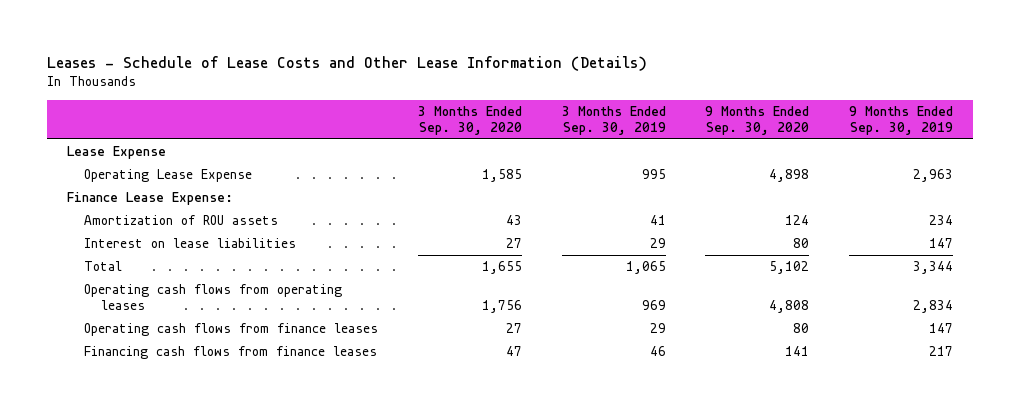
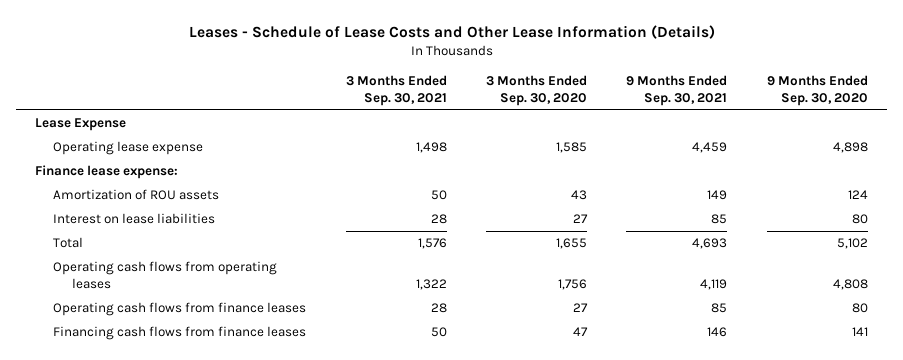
[561,106,666,136] 3 Months Ended Sep. 30, 2019 -> none
[849,106,954,136] 9 Months Ended Sep. 30, 2019 -> none
none -> [345,75,447,106] 3 Months Ended Sep. 30, 2021
none -> [626,75,728,106] 9 Months Ended Sep. 30, 2021
[83,168,252,182] Operating Lease Expense -> [53,141,204,156] Operating lease expense
[66,191,233,205] Finance Lease Expense: -> [35,165,179,180] Finance lease expense:

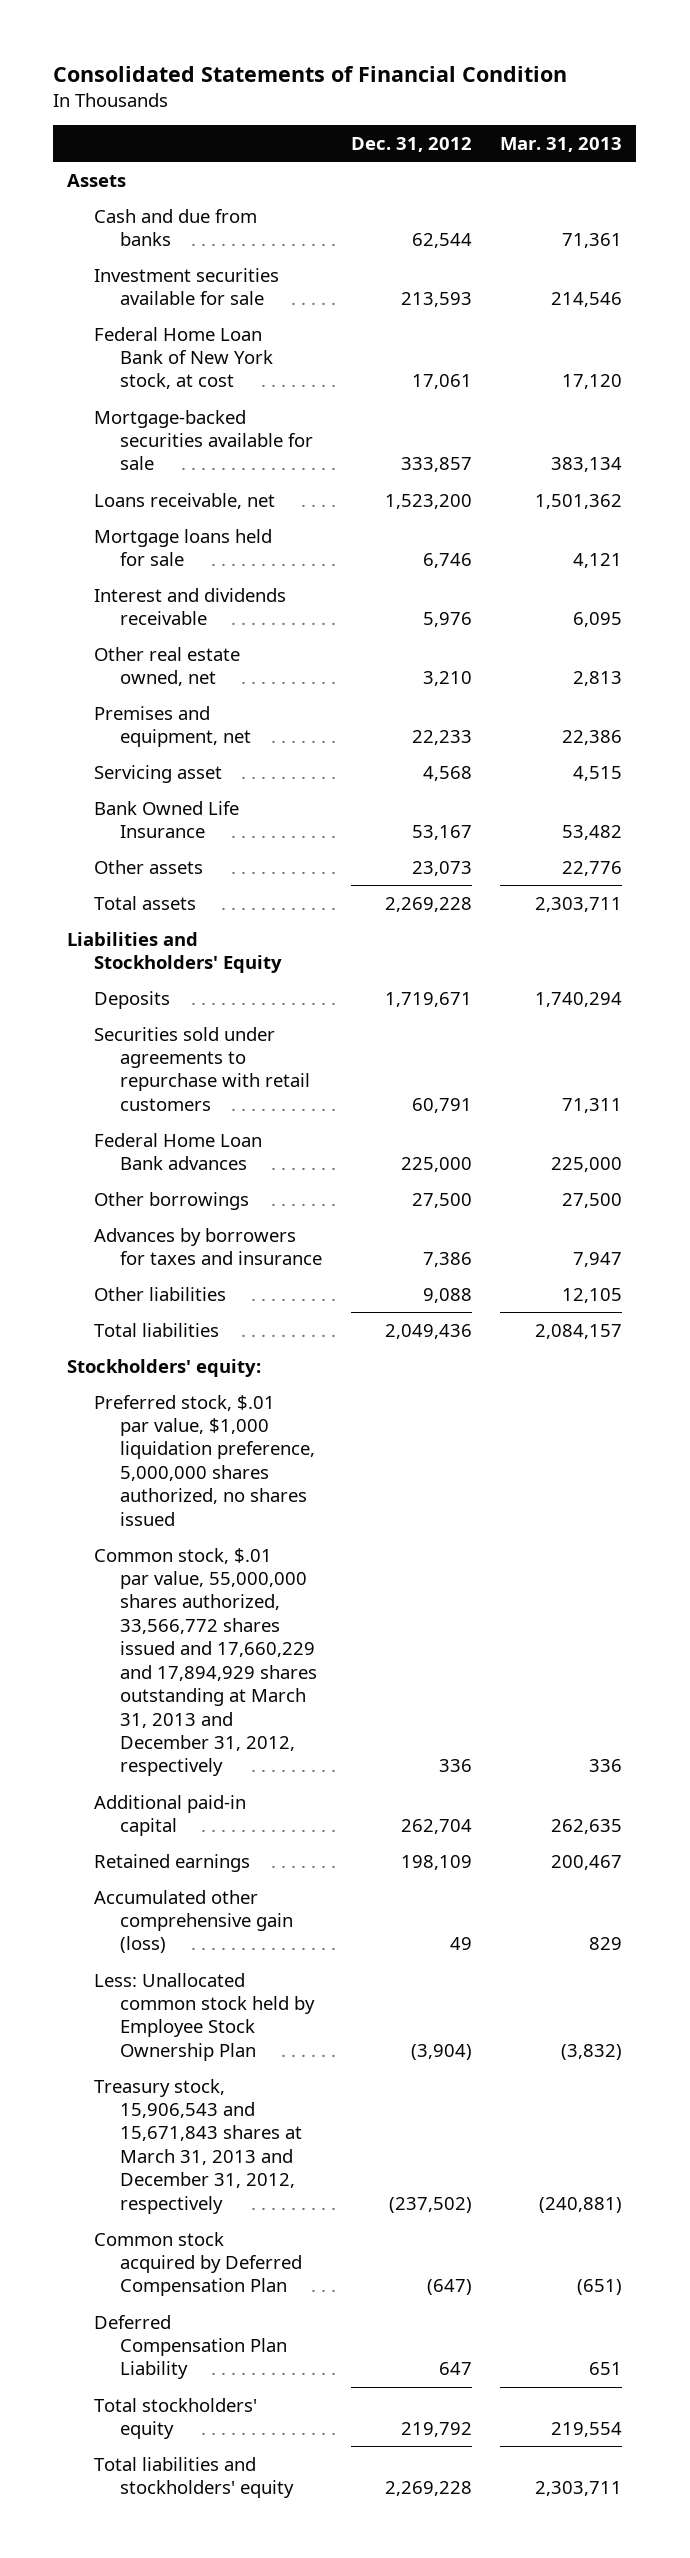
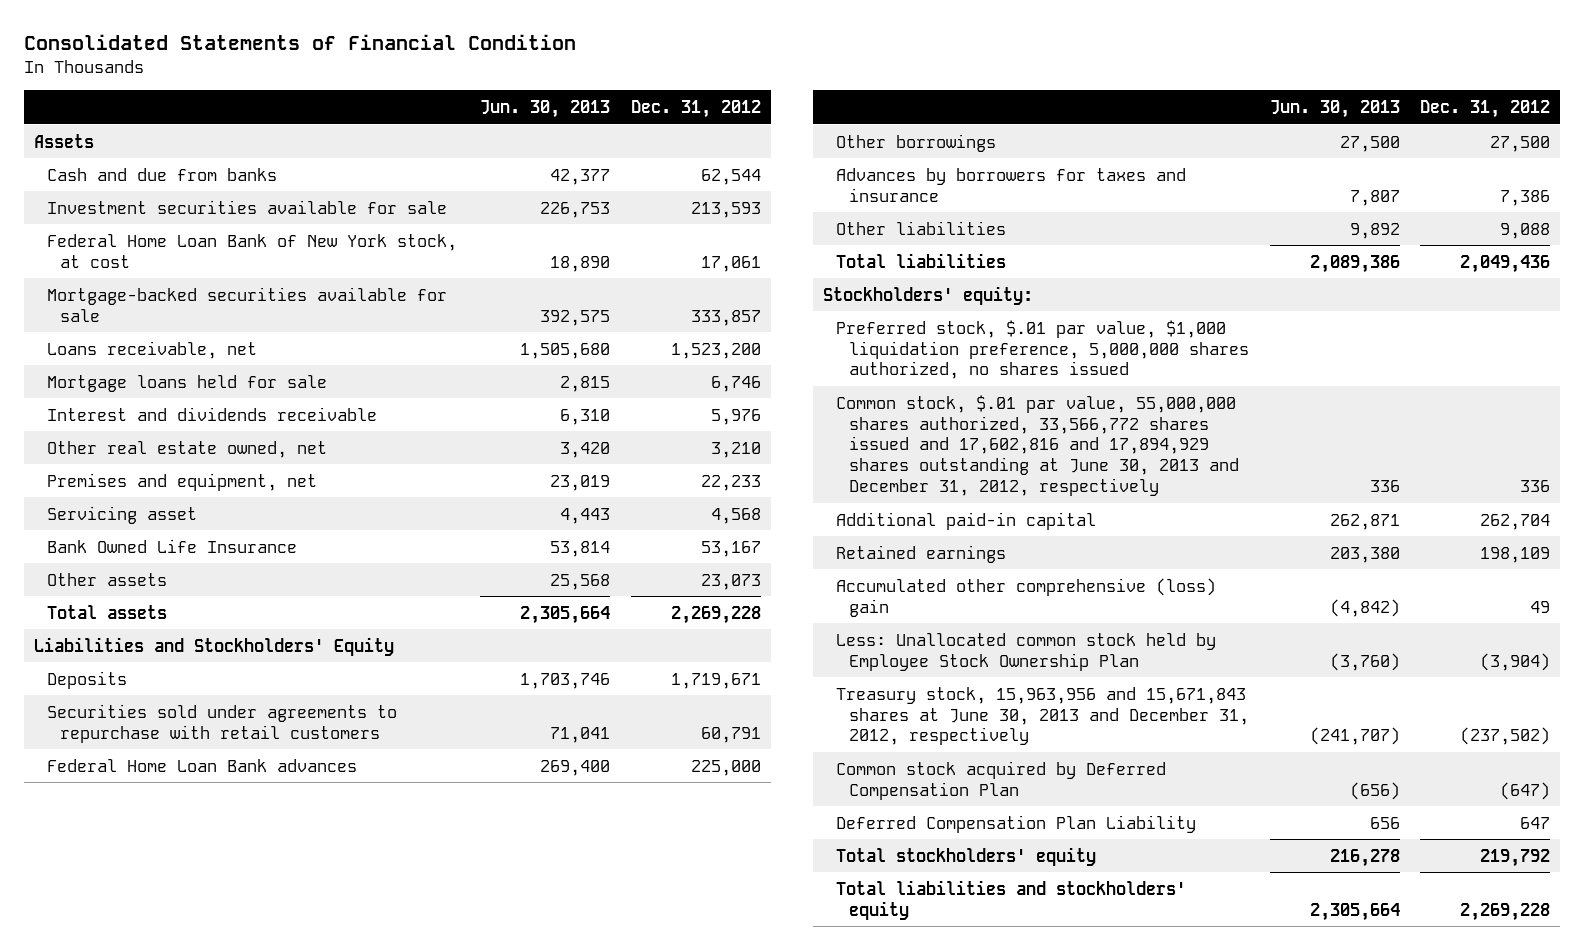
[500,137,623,153] Mar. 31, 2013 -> none
none -> [480,100,611,119] Jun. 30, 2013
[93,1547,318,1777] Common stock, $.01 par value, 55,000,000 shares authorized, 33,566,772 shares issued and 17,660,229 and 17,894,929 shares outstanding at March 31, 2013 and December 31, 2012, respectively -> [836,394,1240,497] Common stock, $.01 par value, 55,000,000 shares authorized, 33,566,772 shares issued and 17,602,816 and 17,894,929 shares outstanding at June 30, 2013 and December 31, 2012, respectively
[93,1889,294,1954] Accumulated other comprehensive gain (loss) -> [836,577,1217,617] Accumulated other comprehensive (loss) gain
[93,2078,303,2214] Treasury stock, 15,906,543 and 15,671,843 shares at March 31, 2013 and December 31, 2012, respectively -> [836,686,1250,746] Treasury stock, 15,963,956 and 15,671,843 shares at June 30, 2013 and December 31, 2012, respectively

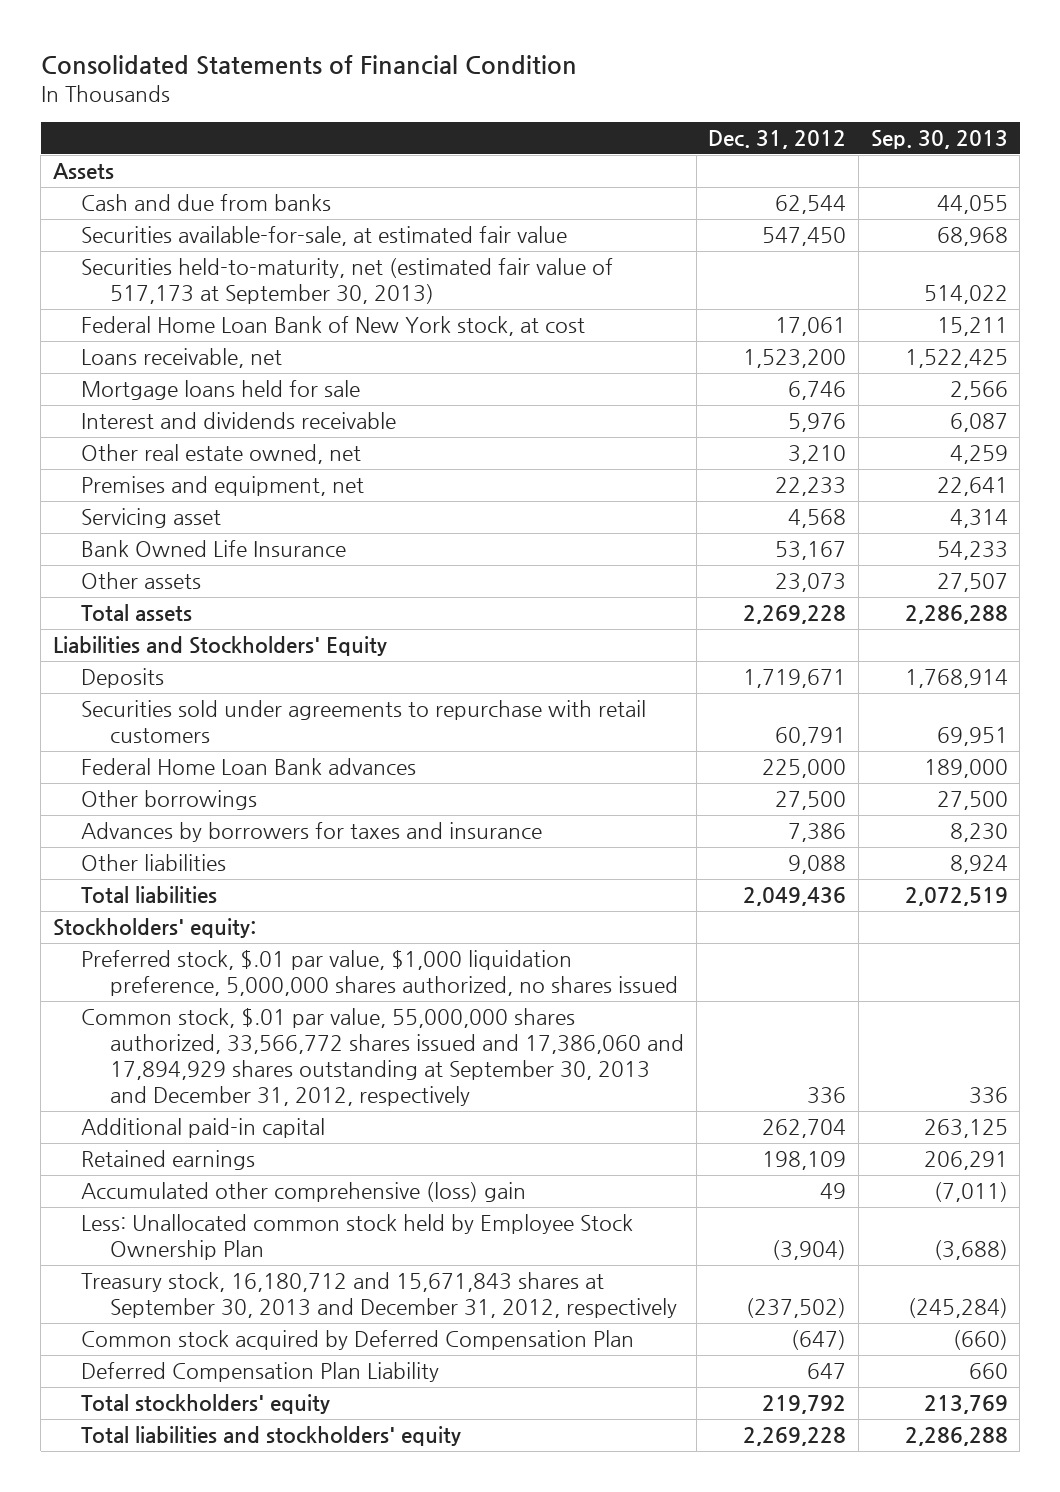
[480,100,611,119] Jun. 30, 2013 -> none
none -> [870,130,1008,150] Sep. 30, 2013
[47,199,448,214] Investment securities available for sale -> [81,226,568,247] Securities available-for-sale, at estimated fair value
[690,201,761,218] 213,593 -> [762,227,847,247] 547,450
none -> [81,258,614,305] Securities held-to-maturity, net (estimated fair value of 517,173 at September 30, 2013)
[47,286,448,322] Mortgage-backed securities available for sale -> none
[836,394,1240,497] Common stock, $.01 par value, 55,000,000 shares authorized, 33,566,772 shares issued and 17,602,816 and 17,894,929 shares outstanding at June 30, 2013 and December 31, 2012, respectively -> [81,1008,685,1107] Common stock, $.01 par value, 55,000,000 shares authorized, 33,566,772 shares issued and 17,386,060 and 17,894,929 shares outstanding at September 30, 2013 and December 31, 2012, respectively
[836,686,1250,746] Treasury stock, 15,963,956 and 15,671,843 shares at June 30, 2013 and December 31, 2012, respectively -> [81,1272,678,1319] Treasury stock, 16,180,712 and 15,671,843 shares at September 30, 2013 and December 31, 2012, respectively

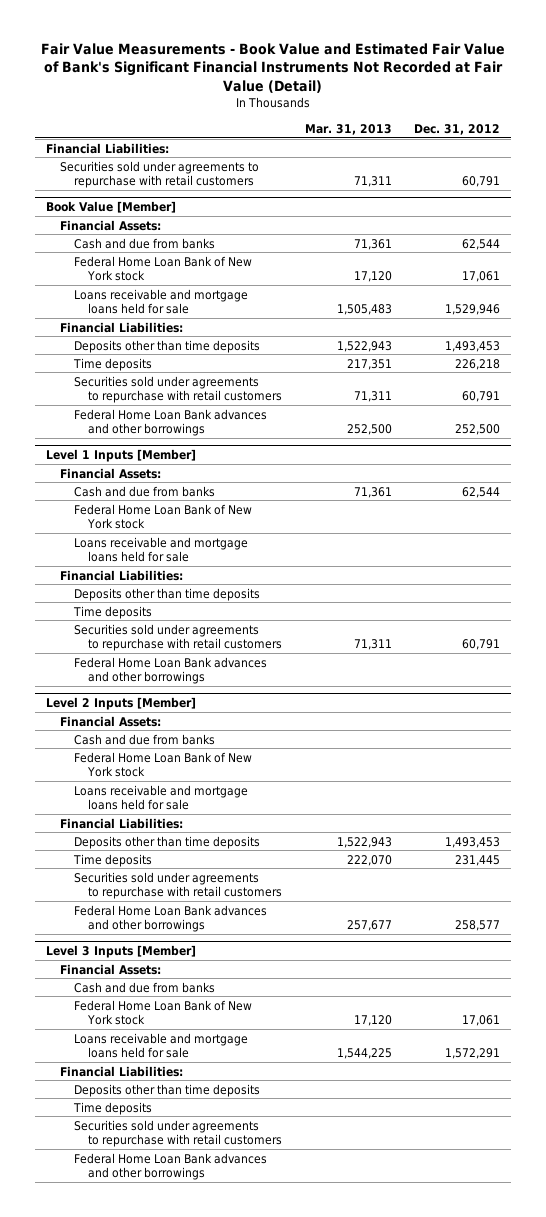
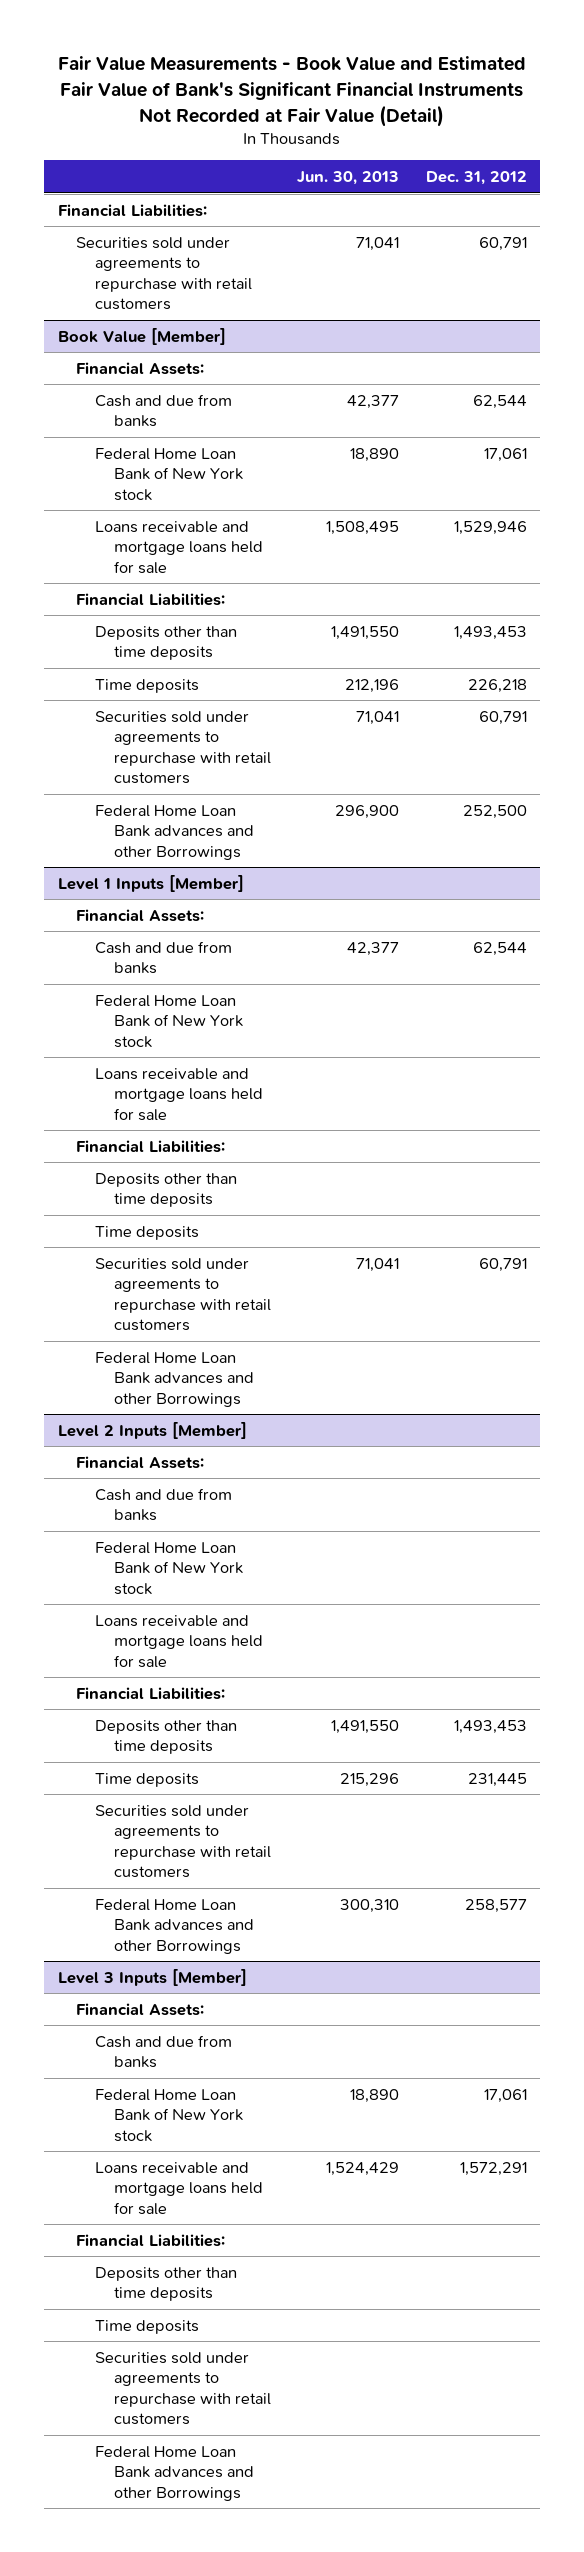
[304,123,392,135] Mar. 31, 2013 -> none
none -> [297,171,400,186] Jun. 30, 2013
[74,408,268,437] Federal Home Loan Bank advances and other borrowings -> [95,804,254,860] Federal Home Loan Bank advances and other Borrowings
[74,656,268,685] Federal Home Loan Bank advances and other borrowings -> [95,1351,254,1407] Federal Home Loan Bank advances and other Borrowings
[74,904,268,933] Federal Home Loan Bank advances and other borrowings -> [95,1898,254,1954] Federal Home Loan Bank advances and other Borrowings
[74,1152,268,1181] Federal Home Loan Bank advances and other borrowings -> [95,2445,254,2501] Federal Home Loan Bank advances and other Borrowings

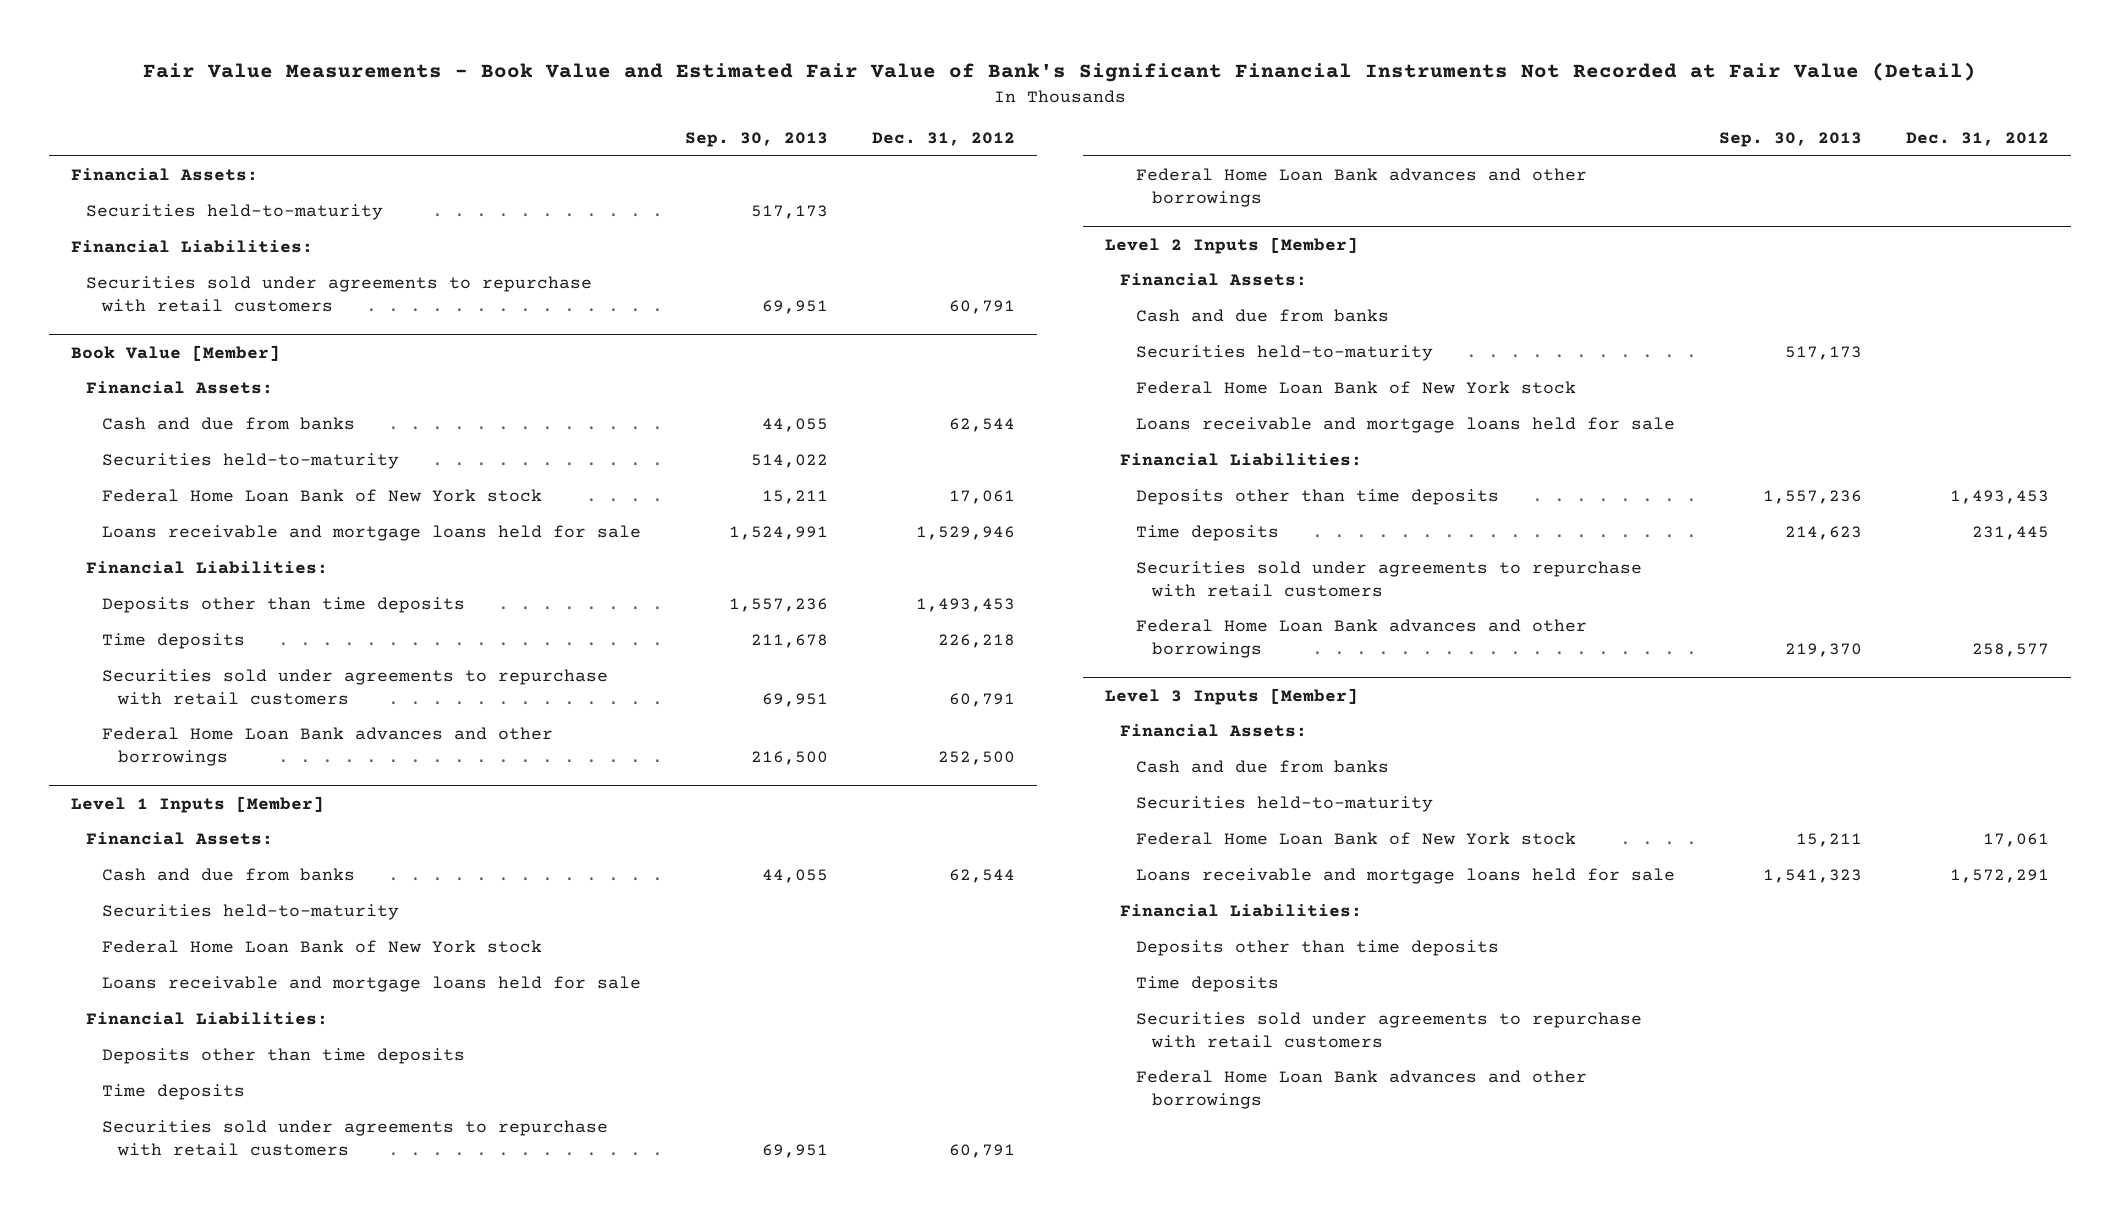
[297,171,400,186] Jun. 30, 2013 -> none
none -> [685,131,829,147] Sep. 30, 2013
none -> [70,168,258,182] Financial Assets:
none -> [86,204,384,221] Securities held-to-maturity
none -> [101,453,399,470] Securities held-to-maturity
[95,804,254,860] Federal Home Loan Bank advances and other Borrowings -> [101,727,553,766] Federal Home Loan Bank advances and other borrowings
none -> [101,904,399,921] Securities held-to-maturity
[95,1351,254,1407] Federal Home Loan Bank advances and other Borrowings -> [1135,168,1587,207] Federal Home Loan Bank advances and other borrowings
none -> [1135,345,1433,362] Securities held-to-maturity
[95,1898,254,1954] Federal Home Loan Bank advances and other Borrowings -> [1135,619,1587,658] Federal Home Loan Bank advances and other borrowings
none -> [1135,796,1433,813] Securities held-to-maturity
[95,2445,254,2501] Federal Home Loan Bank advances and other Borrowings -> [1135,1070,1587,1109] Federal Home Loan Bank advances and other borrowings

